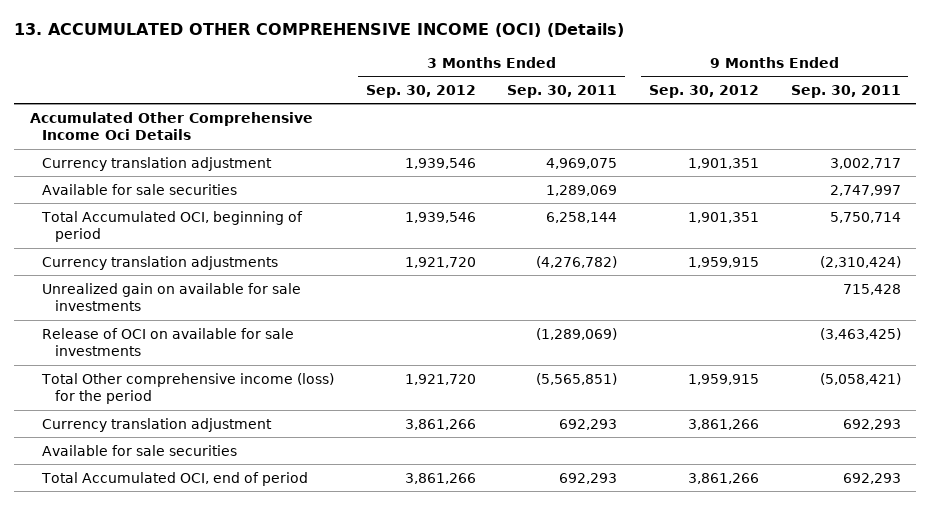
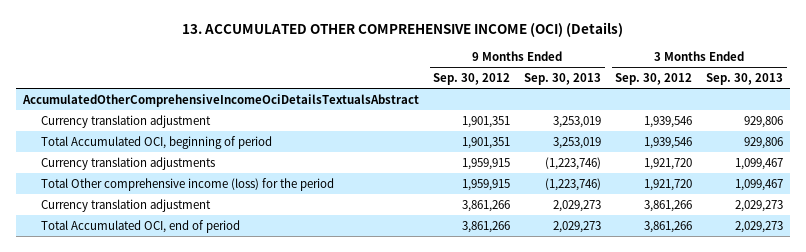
[507,84,618,98] Sep. 30, 2011 -> none
[790,84,901,98] Sep. 30, 2011 -> none
none -> [524,72,602,85] Sep. 30, 2013
none -> [706,72,784,85] Sep. 30, 2013
[29,111,313,141] Accumulated Other Comprehensive Income Oci Details -> [22,93,420,107] AccumulatedOtherComprehensiveIncomeOciDetailsTextualsAbstract
[42,183,238,195] Available for sale securities -> none
[42,282,302,312] Unrealized gain on available for sale investments -> none
[42,327,295,357] Release of OCI on available for sale investments -> none
[42,444,238,456] Available for sale securities -> none

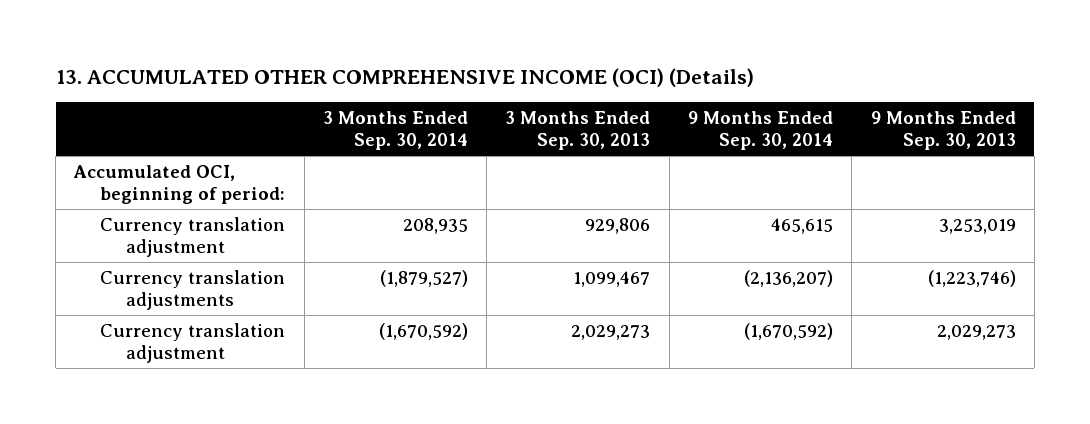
[433,72,511,85] Sep. 30, 2012 -> none
[615,72,693,85] Sep. 30, 2012 -> none
none -> [322,110,468,151] 3 Months Ended Sep. 30, 2014
none -> [688,110,834,151] 9 Months Ended Sep. 30, 2014
[22,93,420,107] AccumulatedOtherComprehensiveIncomeOciDetailsTextualsAbstract -> none
none -> [73,164,286,204] Accumulated OCI, beginning of period:
[41,135,273,149] Total Accumulated OCI, beginning of period -> none
[41,177,335,191] Total Other comprehensive income (loss) for the period -> none
[41,219,241,233] Total Accumulated OCI, end of period -> none

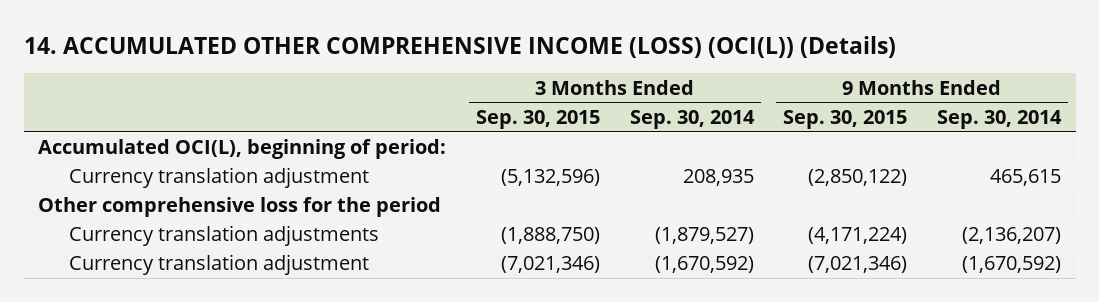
[55,68,754,88] 13. ACCUMULATED OTHER COMPREHENSIVE INCOME (OCI) (Details) -> [23,35,896,58] 14. ACCUMULATED OTHER COMPREHENSIVE INCOME (LOSS) (OCI(L)) (Details)
[505,110,651,151] 3 Months Ended Sep. 30, 2013 -> none
[870,110,1016,151] 9 Months Ended Sep. 30, 2013 -> none
none -> [476,109,601,129] Sep. 30, 2015
none -> [783,109,908,129] Sep. 30, 2015
[73,164,286,204] Accumulated OCI, beginning of period: -> [38,139,447,160] Accumulated OCI(L), beginning of period:
none -> [38,197,442,218] Other comprehensive loss for the period

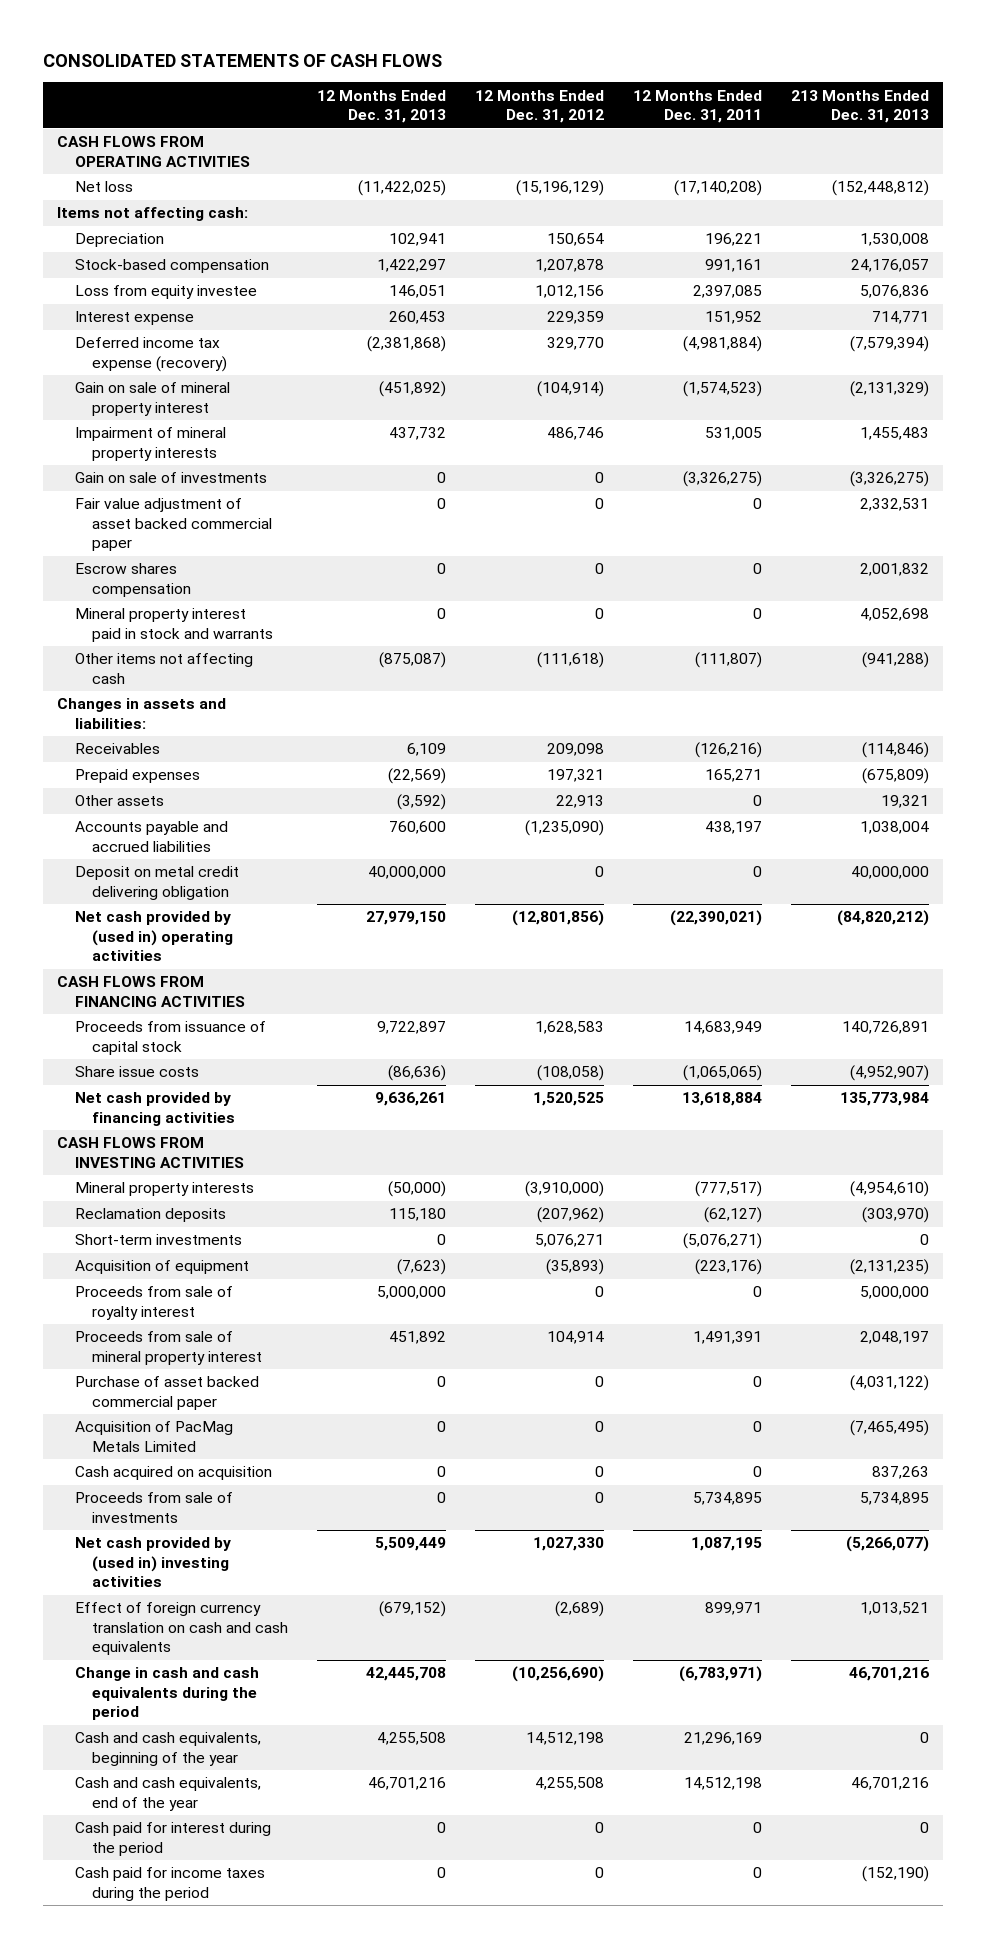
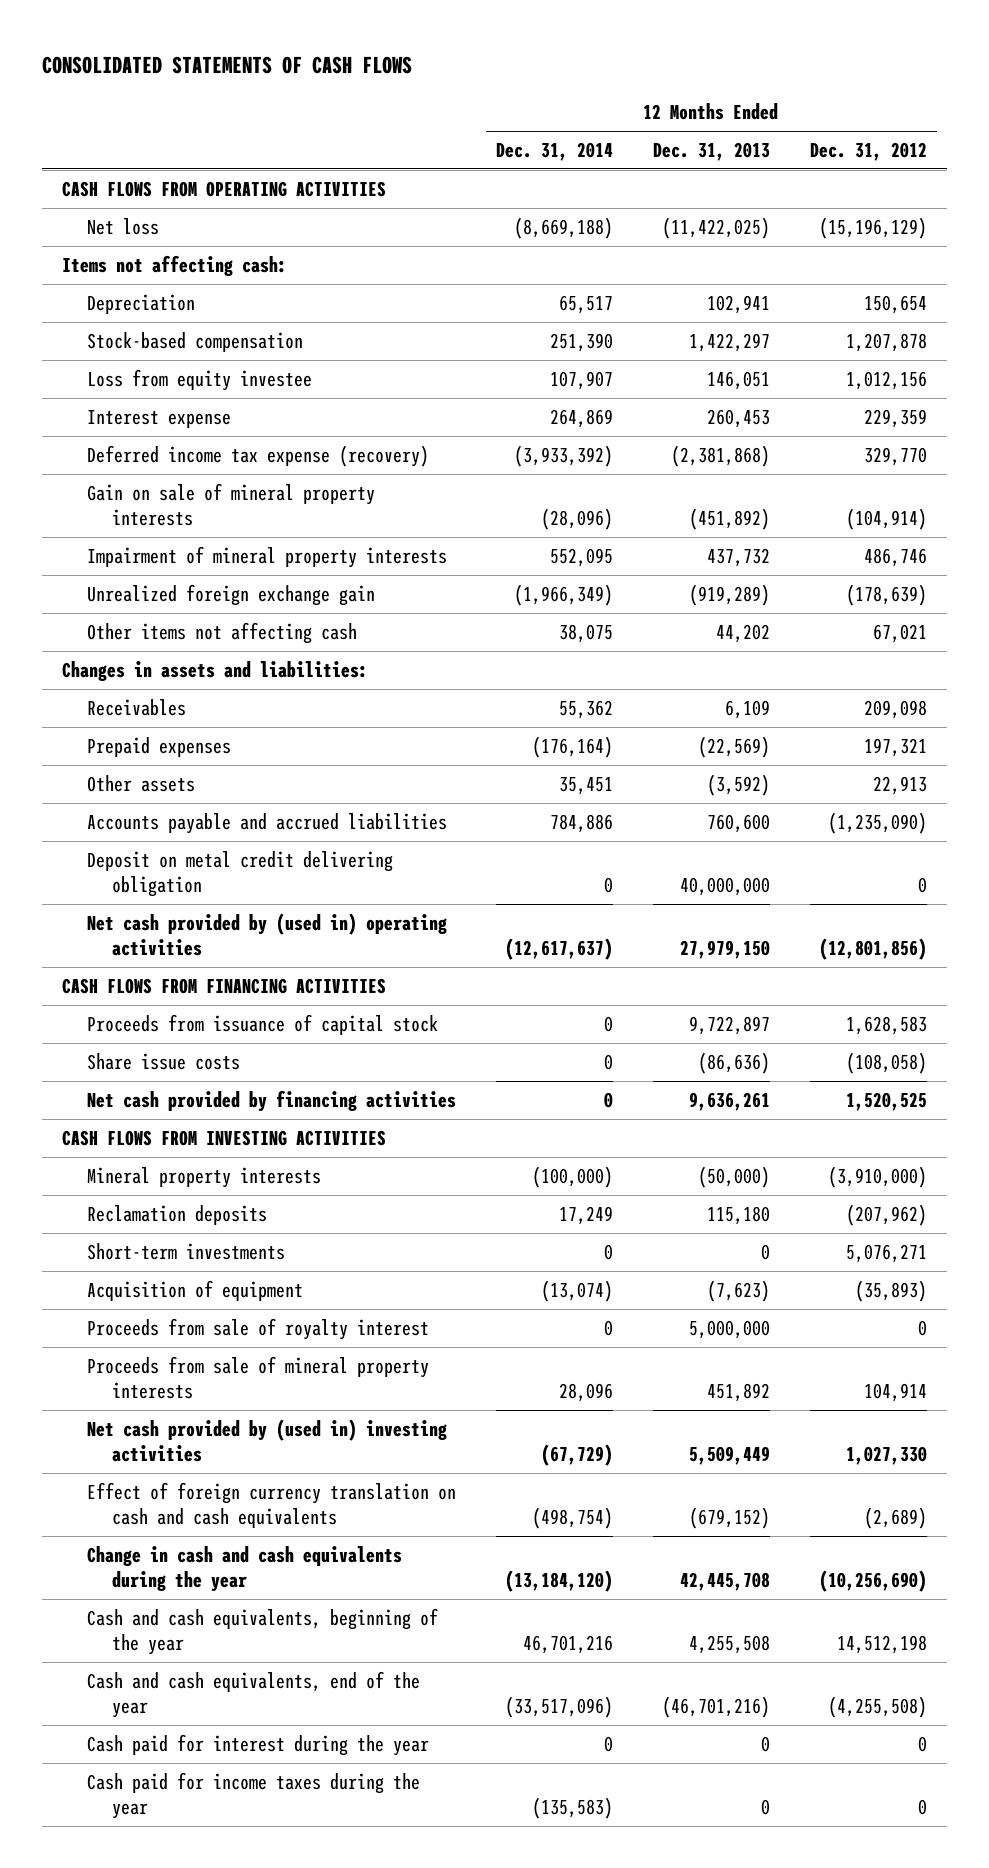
[633,89,763,124] 12 Months Ended Dec. 31, 2011 -> none
[790,89,929,124] 213 Months Ended Dec. 31, 2013 -> none
none -> [495,141,613,161] Dec. 31, 2014
[74,382,230,416] Gain on sale of mineral property interest -> [86,482,375,526] Gain on sale of mineral property interests
[74,472,267,484] Gain on sale of investments -> none
[74,498,273,552] Fair value adjustment of asset backed commercial paper -> none
[74,563,192,597] Escrow shares compensation -> none
[74,608,274,642] Mineral property interest paid in stock and warrants -> none
none -> [86,583,375,606] Unrealized foreign exchange gain
[379,652,447,669] (875,087) -> [715,623,770,643] 44,202
[537,652,605,669] (111,618) -> [872,623,927,643] 67,021
[74,1376,259,1410] Purchase of asset backed commercial paper -> none
[74,1421,233,1452] Acquisition of PacMag Metals Limited -> none
[74,1466,272,1481] Cash acquired on acquisition -> none
[74,1492,233,1523] Proceeds from sale of investments -> none
[74,1331,263,1365] Proceeds from sale of mineral property interest -> [86,1355,429,1399] Proceeds from sale of mineral property interests
[74,1667,259,1721] Change in cash and cash equivalents during the period -> [86,1545,402,1592] Change in cash and cash equivalents during the year
[368,1777,447,1791] 46,701,216 -> [661,1695,770,1718] (46,701,216)
[535,1777,605,1791] 4,255,508 -> [827,1695,927,1718] (4,255,508)
[74,1822,271,1856] Cash paid for interest during the period -> [86,1733,429,1756] Cash paid for interest during the year
[74,1867,265,1901] Cash paid for income taxes during the period -> [86,1771,420,1819] Cash paid for income taxes during the year

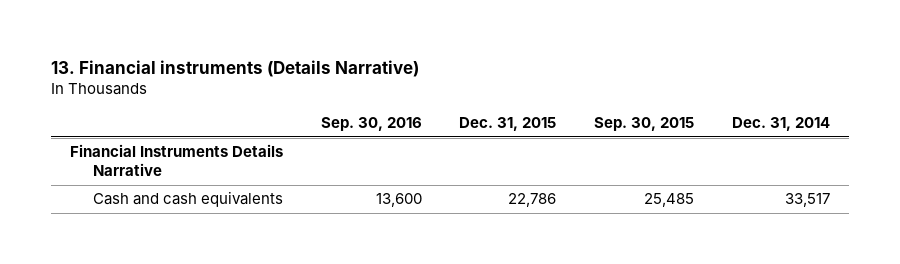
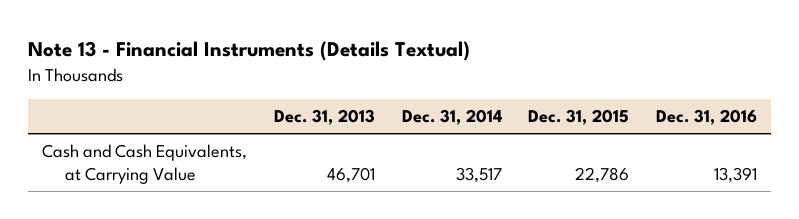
[51,60,420,78] 13. Financial instruments (Details Narrative) -> [28,41,471,62] Note 13 - Financial Instruments (Details Textual)
[320,117,422,132] Sep. 30, 2016 -> none
[594,117,695,132] Sep. 30, 2015 -> none
none -> [273,109,375,126] Dec. 31, 2013
none -> [656,109,758,126] Dec. 31, 2016
[69,144,283,177] Financial Instruments Details Narrative -> none
[92,191,283,208] Cash and cash equivalents -> [41,144,247,184] Cash and Cash Equivalents, at Carrying Value

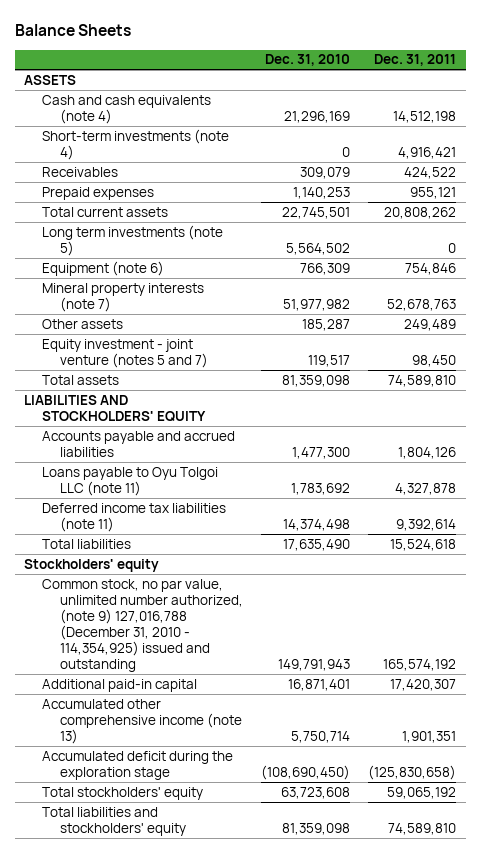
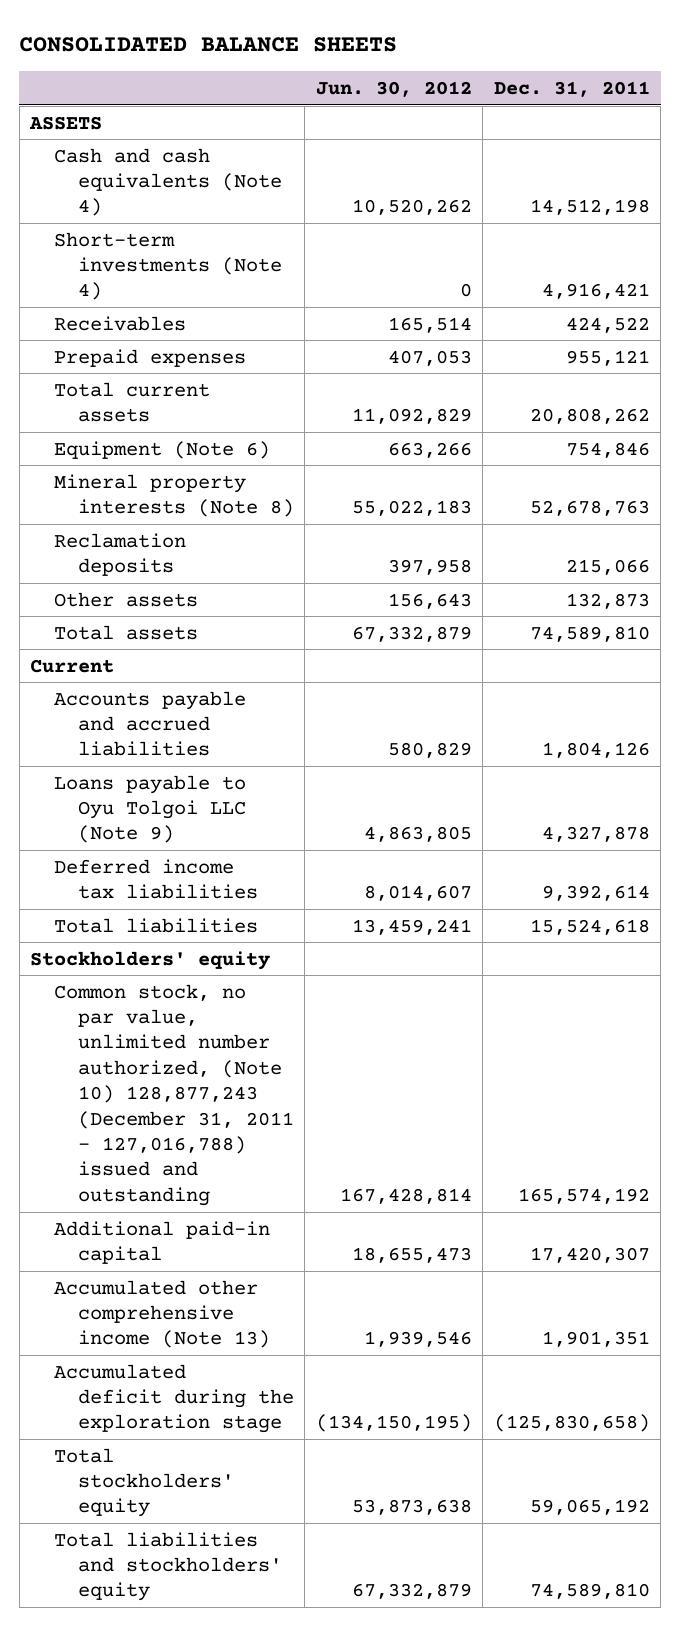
[15,24,132,37] Balance Sheets -> [19,37,398,53] CONSOLIDATED BALANCE SHEETS
[265,54,351,67] Dec. 31, 2010 -> none
none -> [315,81,472,98] Jun. 30, 2012
[41,94,211,124] Cash and cash equivalents (note 4) -> [54,147,282,217] Cash and cash equivalents (Note 4)
[41,128,229,160] Short-term investments (note 4) -> [54,231,282,301] Short-term investments (Note 4)
[41,224,223,256] Long term investments (note 5) -> none
[41,338,208,368] Equity investment - joint venture (notes 5 and 7) -> none
[41,260,164,276] Equipment (note 6) -> [54,440,271,459] Equipment (Note 6)
[41,282,204,312] Mineral property interests (note 7) -> [54,473,294,518] Mineral property interests (Note 8)
none -> [54,532,187,577] Reclamation deposits
[404,318,457,331] 249,489 -> [565,592,650,609] 132,873
[24,394,206,422] LIABILITIES AND STOCKHOLDERS' EQUITY -> none
none -> [30,658,115,673] Current
[41,466,218,496] Loans payable to Oyu Tolgoi LLC (note 11) -> [54,774,247,844] Loans payable to Oyu Tolgoi LLC (Note 9)
[41,502,226,532] Deferred income tax liabilities (note 11) -> [54,858,258,900] Deferred income tax liabilities
[41,578,243,673] Common stock, no par value, unlimited number authorized, (note 9) 127,016,788 (December 31, 2010 - 114,354,925) issued and outstanding -> [54,983,294,1206] Common stock, no par value, unlimited number authorized, (Note 10) 128,877,243 (December 31, 2011 - 127,016,788) issued and outstanding
[41,698,242,745] Accumulated other comprehensive income (note 13) -> [54,1279,270,1349] Accumulated other comprehensive income (Note 13)

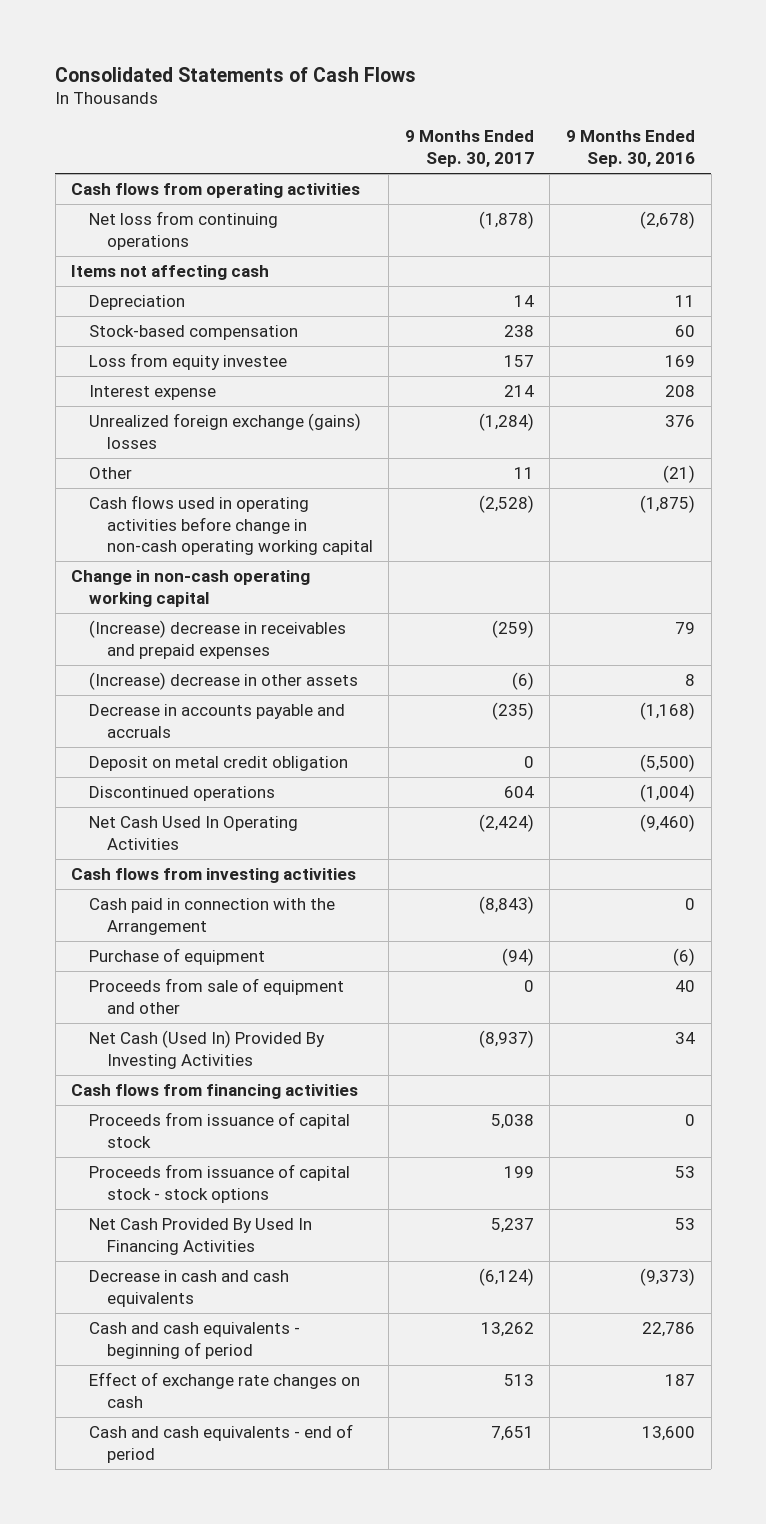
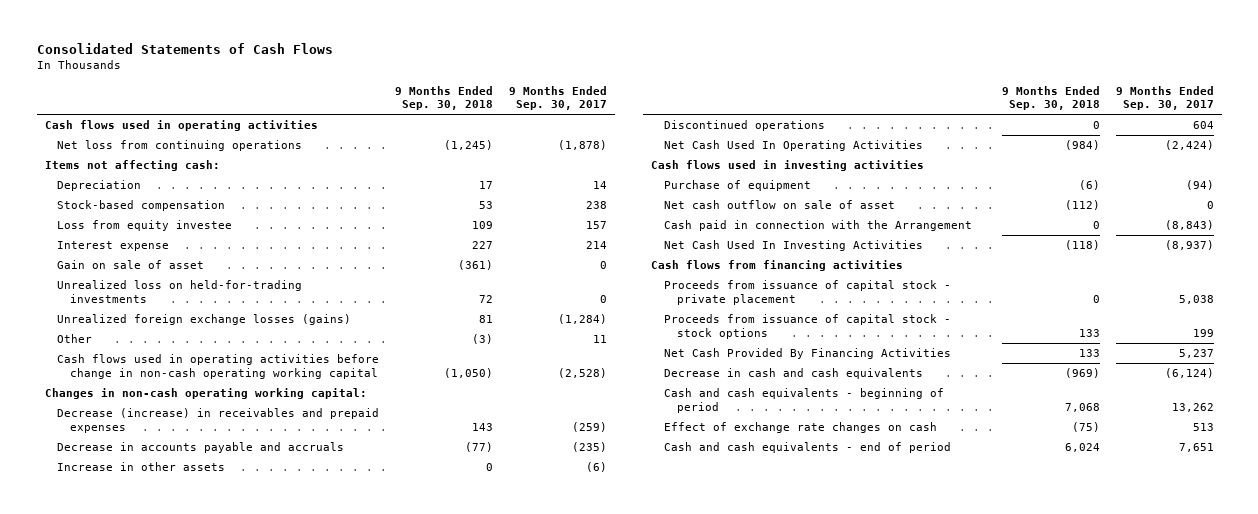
[566,130,696,168] 9 Months Ended Sep. 30, 2016 -> none
none -> [395,85,494,111] 9 Months Ended Sep. 30, 2018
[71,183,361,199] Cash flows from operating activities -> [44,120,318,132] Cash flows used in operating activities
[71,265,270,281] Items not affecting cash -> [44,160,220,172] Items not affecting cash:
none -> [57,260,205,270] Gain on sale of asset
none -> [57,280,303,303] Unrealized loss on held-for-trading investments
[89,413,362,449] Unrealized foreign exchange (gains) losses -> [57,314,352,326] Unrealized foreign exchange losses (gains)
[89,672,359,691] (Increase) decrease in other assets -> none
[71,570,311,607] Change in non-cash operating working capital -> [44,388,367,400] Changes in non-cash operating working capital:
[89,620,347,659] (Increase) decrease in receivables and prepaid expenses -> [57,408,380,433] Decrease (increase) in receivables and prepaid expenses
[89,756,349,772] Deposit on metal credit obligation -> none
none -> [57,462,226,472] Increase in other assets
[71,868,357,884] Cash flows from investing activities -> [651,160,925,172] Cash flows used in investing activities
[89,978,345,1014] Proceeds from sale of equipment and other -> none
none -> [663,200,895,210] Net cash outflow on sale of asset
[89,898,336,935] Cash paid in connection with the Arrangement -> [663,220,972,232] Cash paid in connection with the Arrangement
[89,1030,326,1069] Net Cash (Used In) Provided By Investing Activities -> [663,240,923,252] Net Cash Used In Investing Activities
[89,1112,351,1148] Proceeds from issuance of capital stock -> [663,280,951,305] Proceeds from issuance of capital stock - private placement
[89,1218,313,1255] Net Cash Provided By Used In Financing Activities -> [663,348,951,360] Net Cash Provided By Financing Activities

